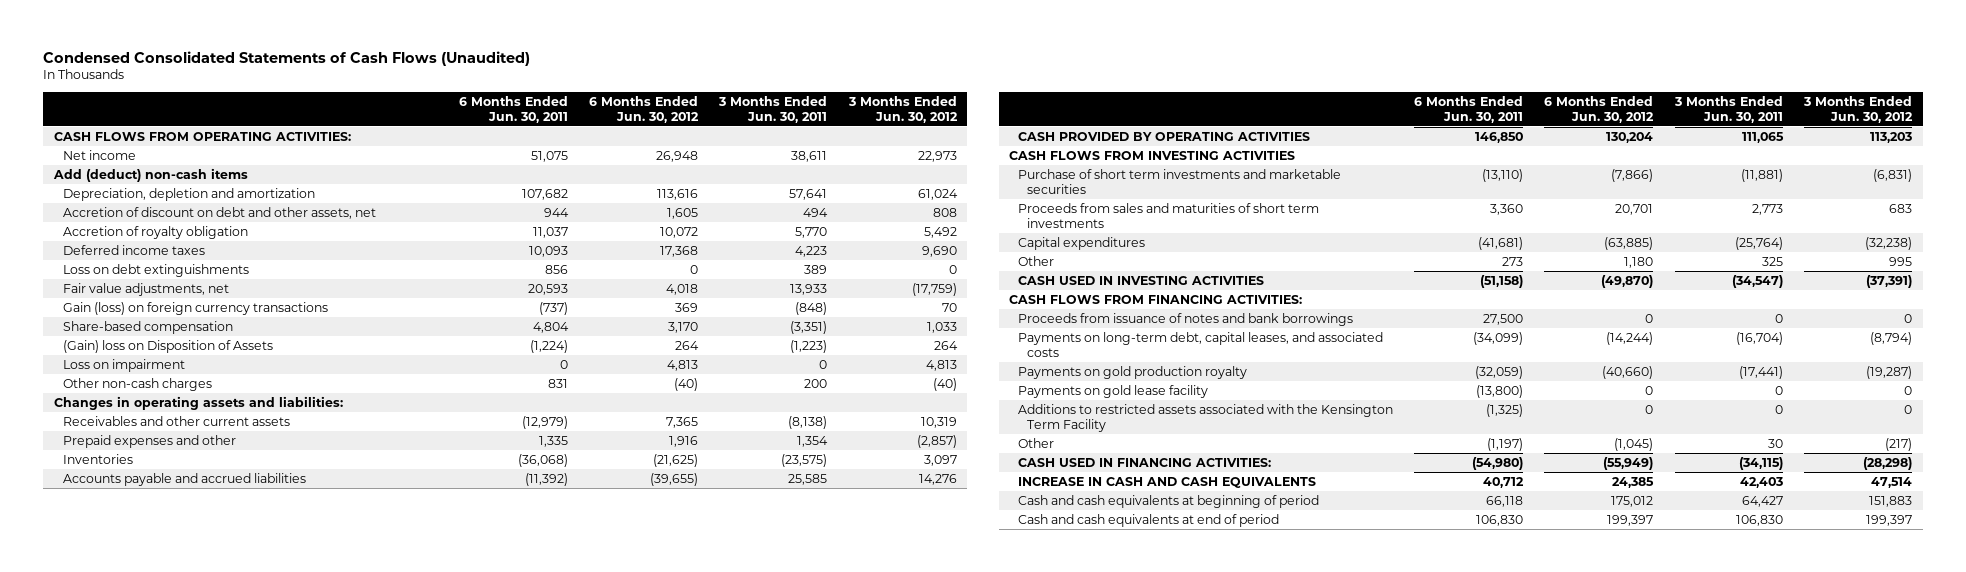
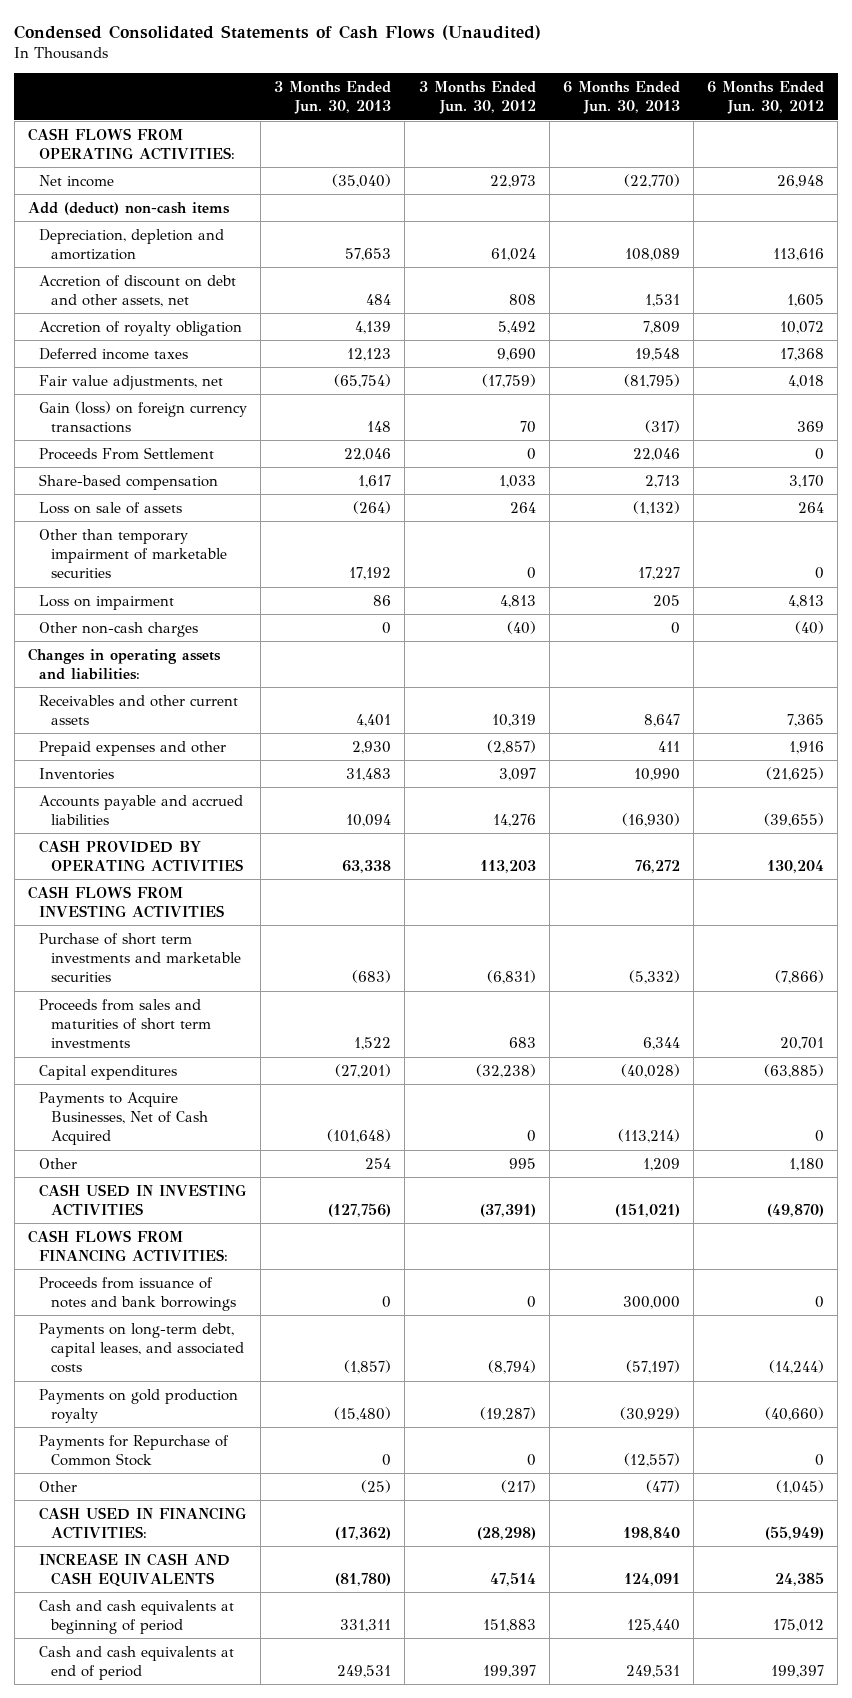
[458,95,568,123] 6 Months Ended Jun. 30, 2011 -> none
[718,95,828,123] 3 Months Ended Jun. 30, 2011 -> none
none -> [274,81,392,115] 3 Months Ended Jun. 30, 2013
none -> [562,81,680,115] 6 Months Ended Jun. 30, 2013
[62,263,249,277] Loss on debt extinguishments -> none
none -> [39,446,215,460] Proceeds From Settlement
[62,339,273,353] (Gain) loss on Disposition of Assets -> [39,501,183,514] Loss on sale of assets
none -> [39,528,227,579] Other than temporary impairment of marketable securities
none -> [39,1091,208,1146] Payments to Acquire Businesses, Net of Cash Acquired
[1017,384,1208,398] Payments on gold lease facility -> none
[1017,403,1393,432] Additions to restricted assets associated with the Kensington Term Facility -> none
none -> [39,1434,230,1467] Payments for Repurchase of Common Stock

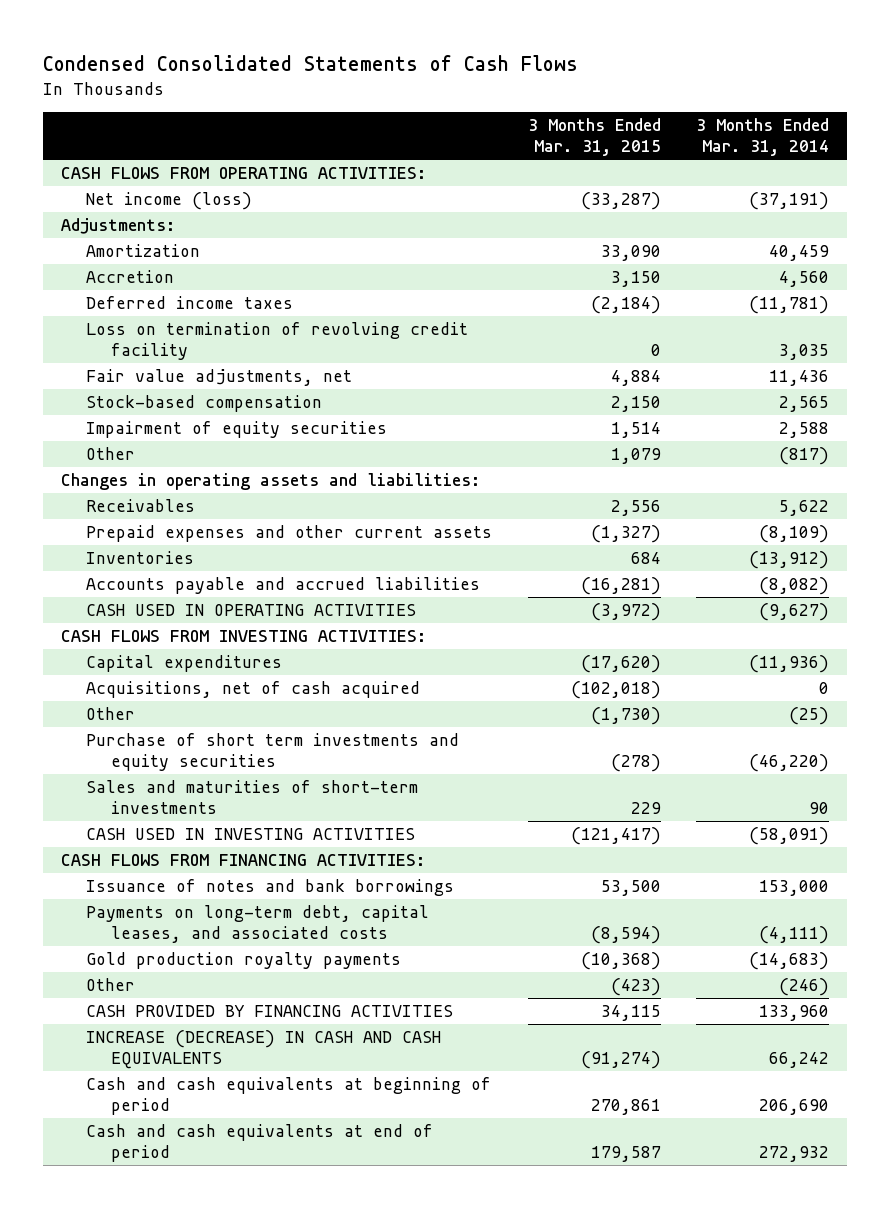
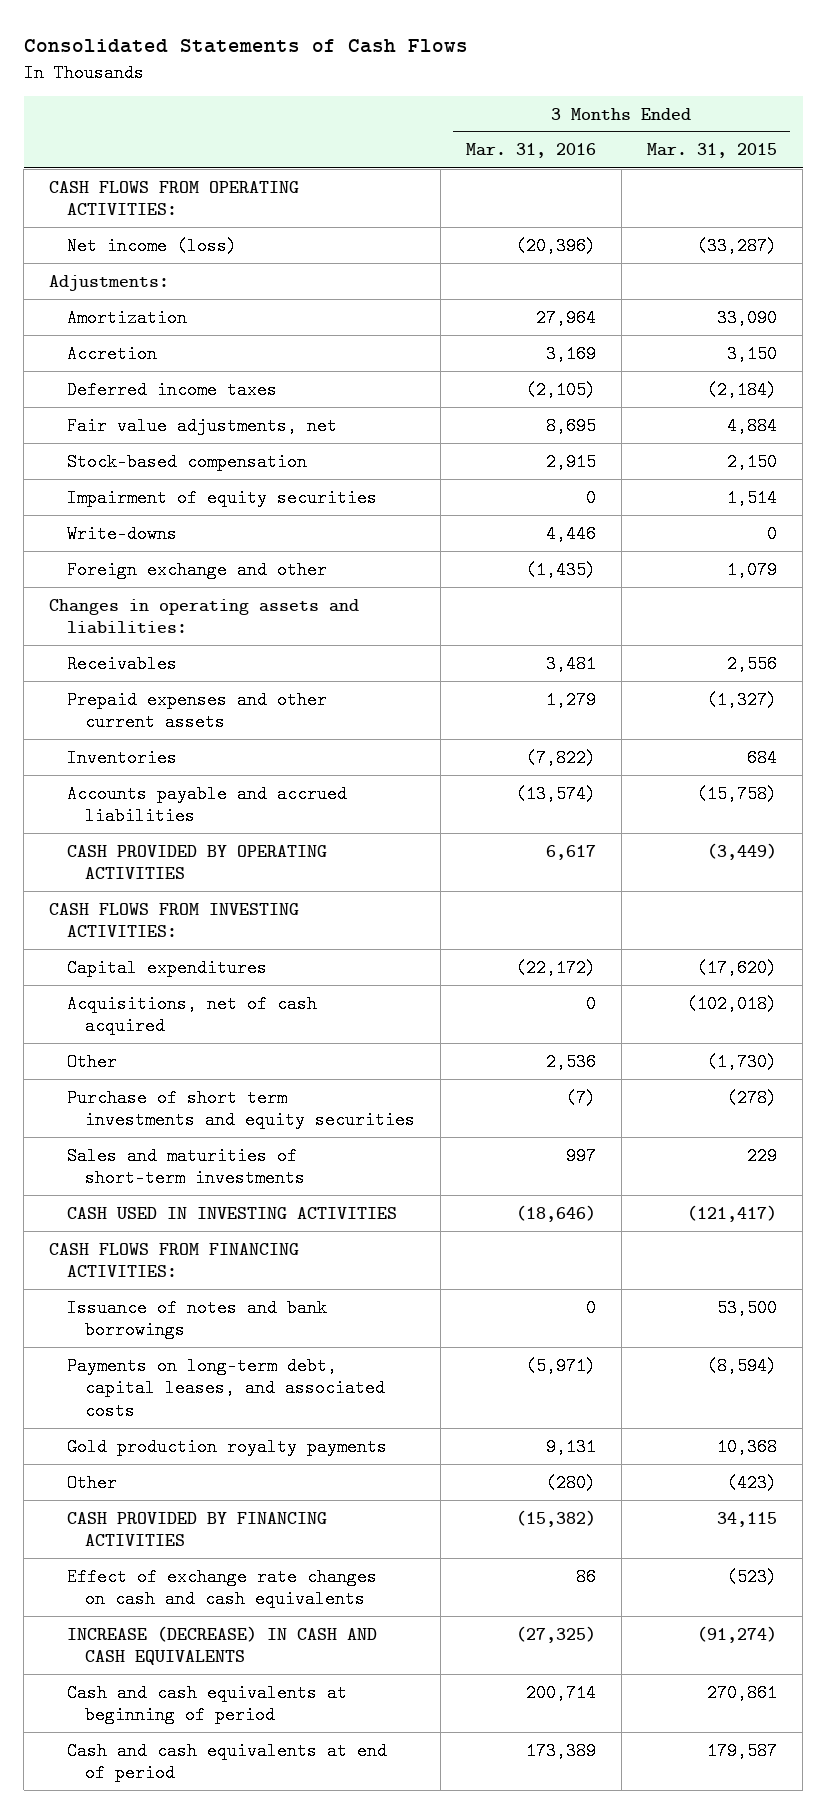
[43,54,579,71] Condensed Consolidated Statements of Cash Flows -> [23,39,468,54] Consolidated Statements of Cash Flows
[696,118,830,157] 3 Months Ended Mar. 31, 2014 -> none
none -> [465,143,596,159] Mar. 31, 2016
[85,322,468,361] Loss on termination of revolving credit facility -> none
none -> [67,524,178,543] Write-downs
[85,447,135,461] Other -> [67,560,328,579] Foreign exchange and other
[580,577,661,596] (16,281) -> [697,784,778,803] (15,758)
[85,604,416,617] CASH USED IN OPERATING ACTIVITIES -> [67,844,328,880] CASH PROVIDED BY OPERATING ACTIVITIES
[590,603,661,622] (3,972) -> [707,842,778,860] (3,449)
[580,952,661,971] (10,368) -> [717,1437,778,1456] 10,368
none -> [67,1567,378,1609] Effect of exchange rate changes on cash and cash equivalents

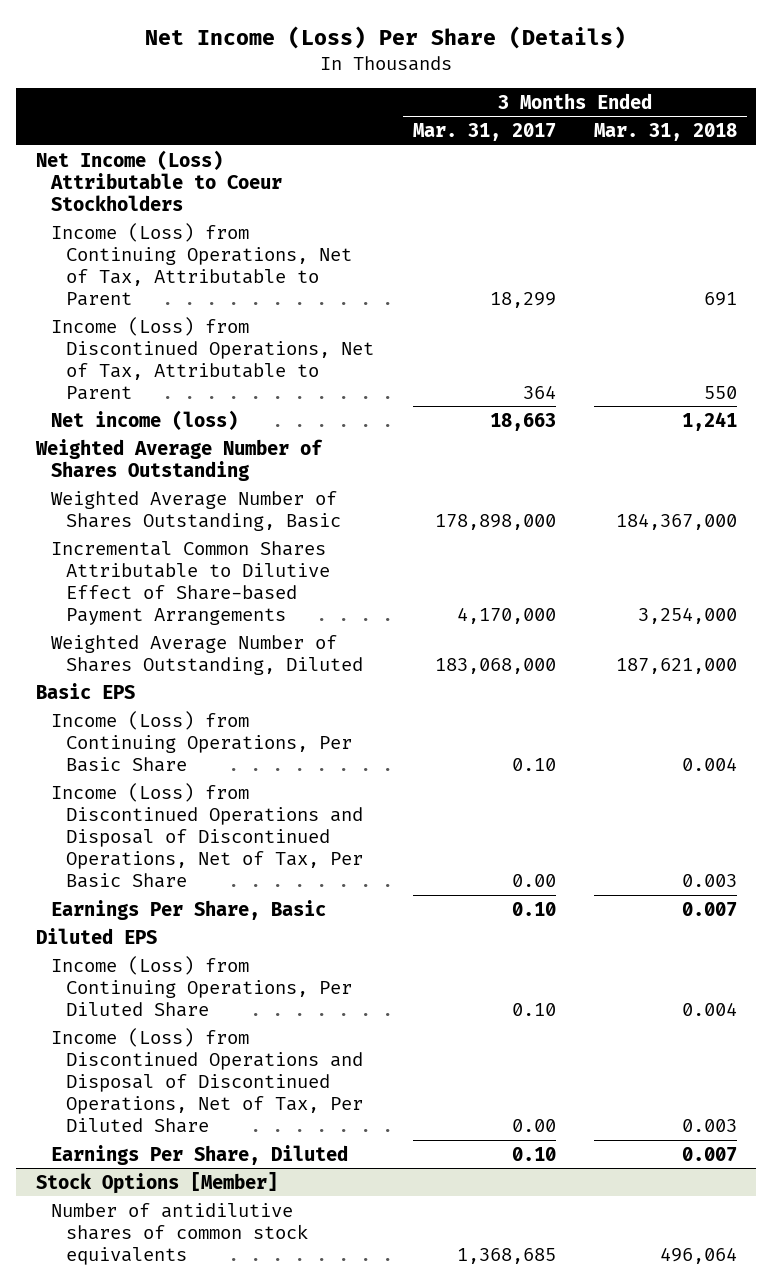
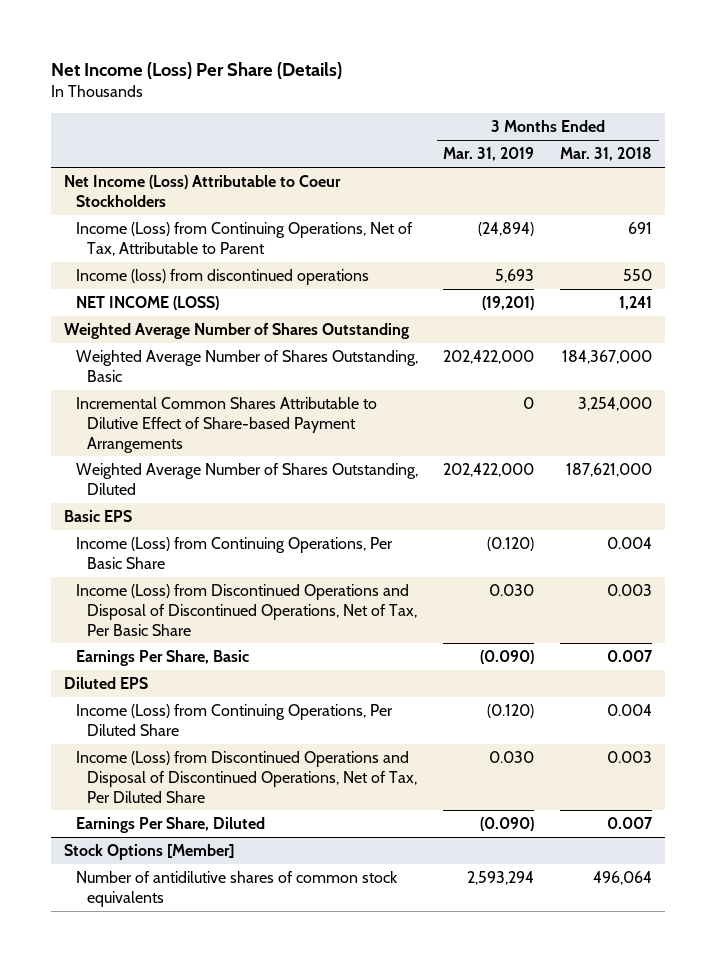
[412,123,556,142] Mar. 31, 2017 -> none
none -> [443,147,535,162] Mar. 31, 2019
[50,316,375,400] Income (Loss) from Discontinued Operations, Net of Tax, Attributable to Parent -> [75,268,369,285] Income (loss) from discontinued operations
[50,409,238,430] Net income (loss) -> [75,295,219,310] NET INCOME (LOSS)

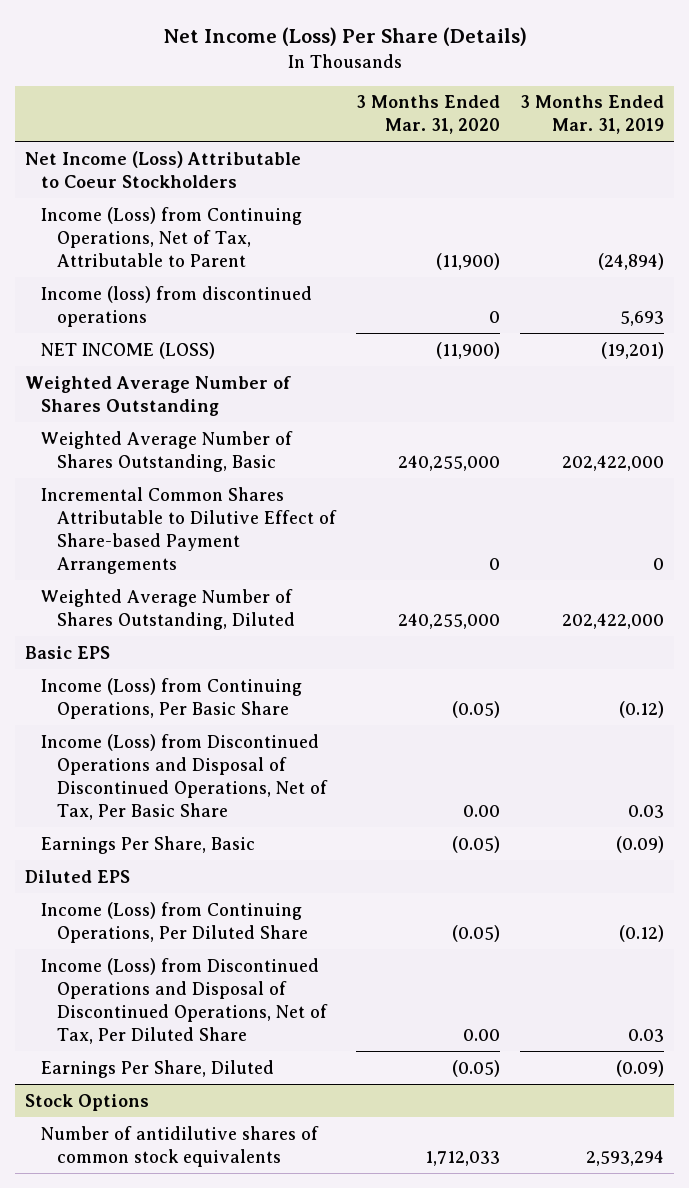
[560,147,653,162] Mar. 31, 2018 -> none
none -> [355,95,500,135] 3 Months Ended Mar. 31, 2020
[487,536,535,551] (0.120) -> [618,700,664,718] (0.12)
[489,583,535,596] 0.030 -> [627,804,664,818] 0.03
[480,649,535,664] (0.090) -> [615,835,664,853] (0.09)
[487,703,535,718] (0.120) -> [618,924,664,942] (0.12)
[489,750,535,763] 0.030 -> [627,1028,664,1042] 0.03
[480,816,535,831] (0.090) -> [615,1059,664,1077] (0.09)
[64,843,235,860] Stock Options [Member] -> [25,1093,150,1111] Stock Options

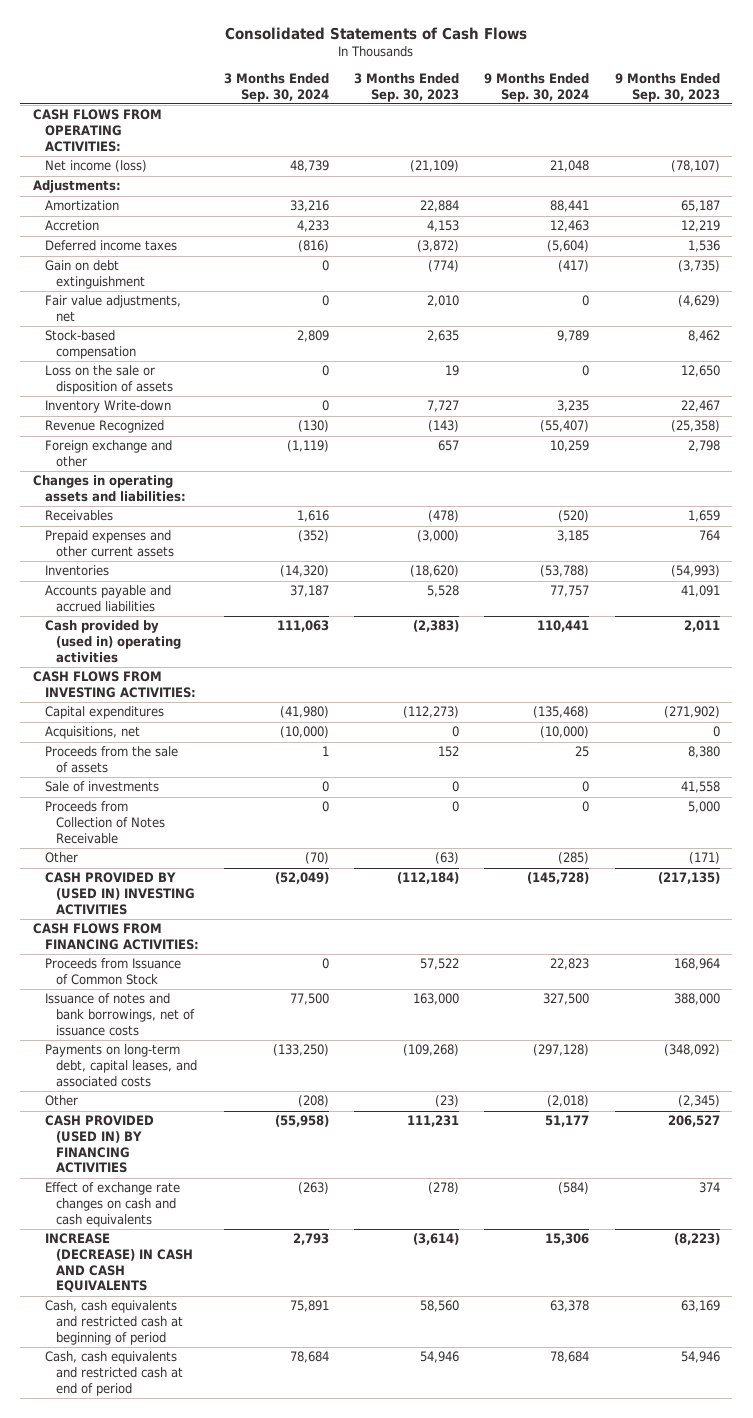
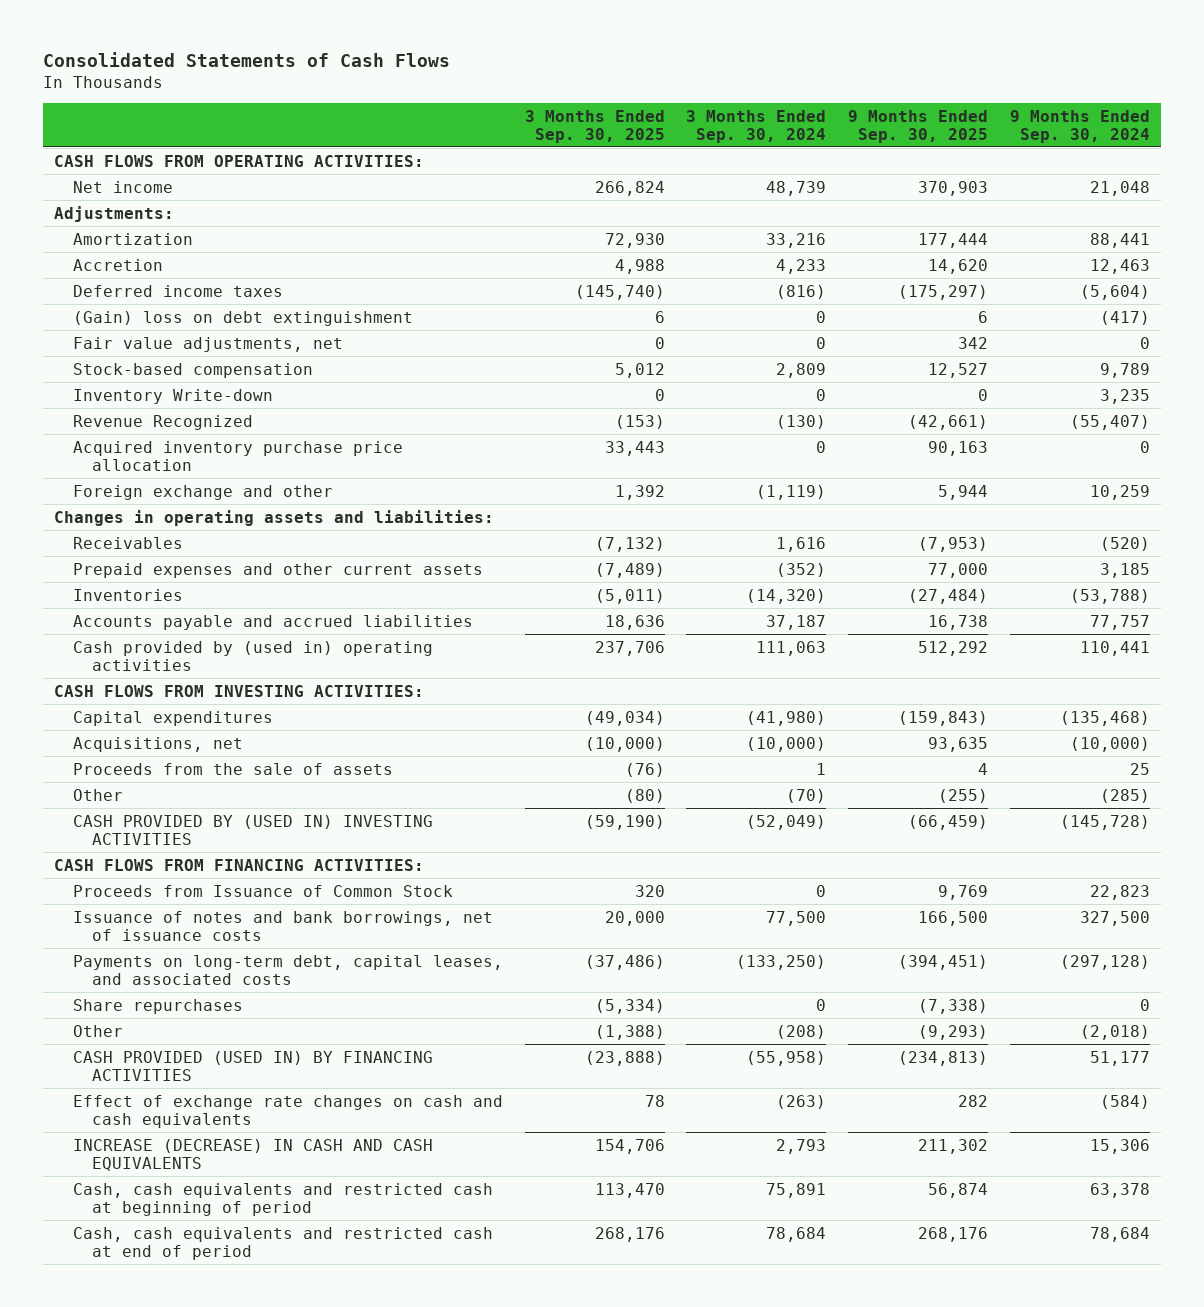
[354,72,460,102] 3 Months Ended Sep. 30, 2023 -> none
[614,72,720,102] 9 Months Ended Sep. 30, 2023 -> none
none -> [524,109,665,143] 3 Months Ended Sep. 30, 2025
none -> [848,109,989,143] 9 Months Ended Sep. 30, 2025
[44,160,147,173] Net income (loss) -> [72,180,173,193] Net income
[44,260,146,290] Gain on debt extinguishment -> [72,310,413,326] (Gain) loss on debt extinguishment
[44,365,174,395] Loss on the sale or disposition of assets -> none
none -> [72,440,403,471] Acquired inventory purchase price allocation
[44,781,159,793] Sale of investments -> none
[44,801,166,844] Proceeds from Collection of Notes Receivable -> none
none -> [72,998,243,1014] Share repurchases

